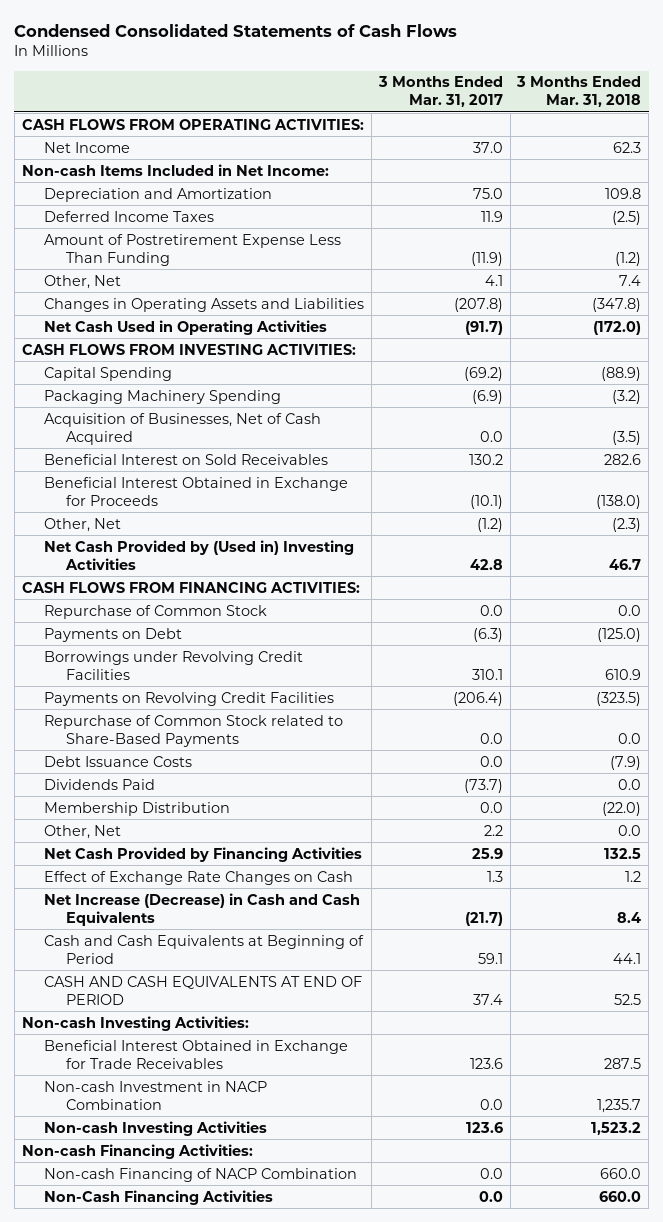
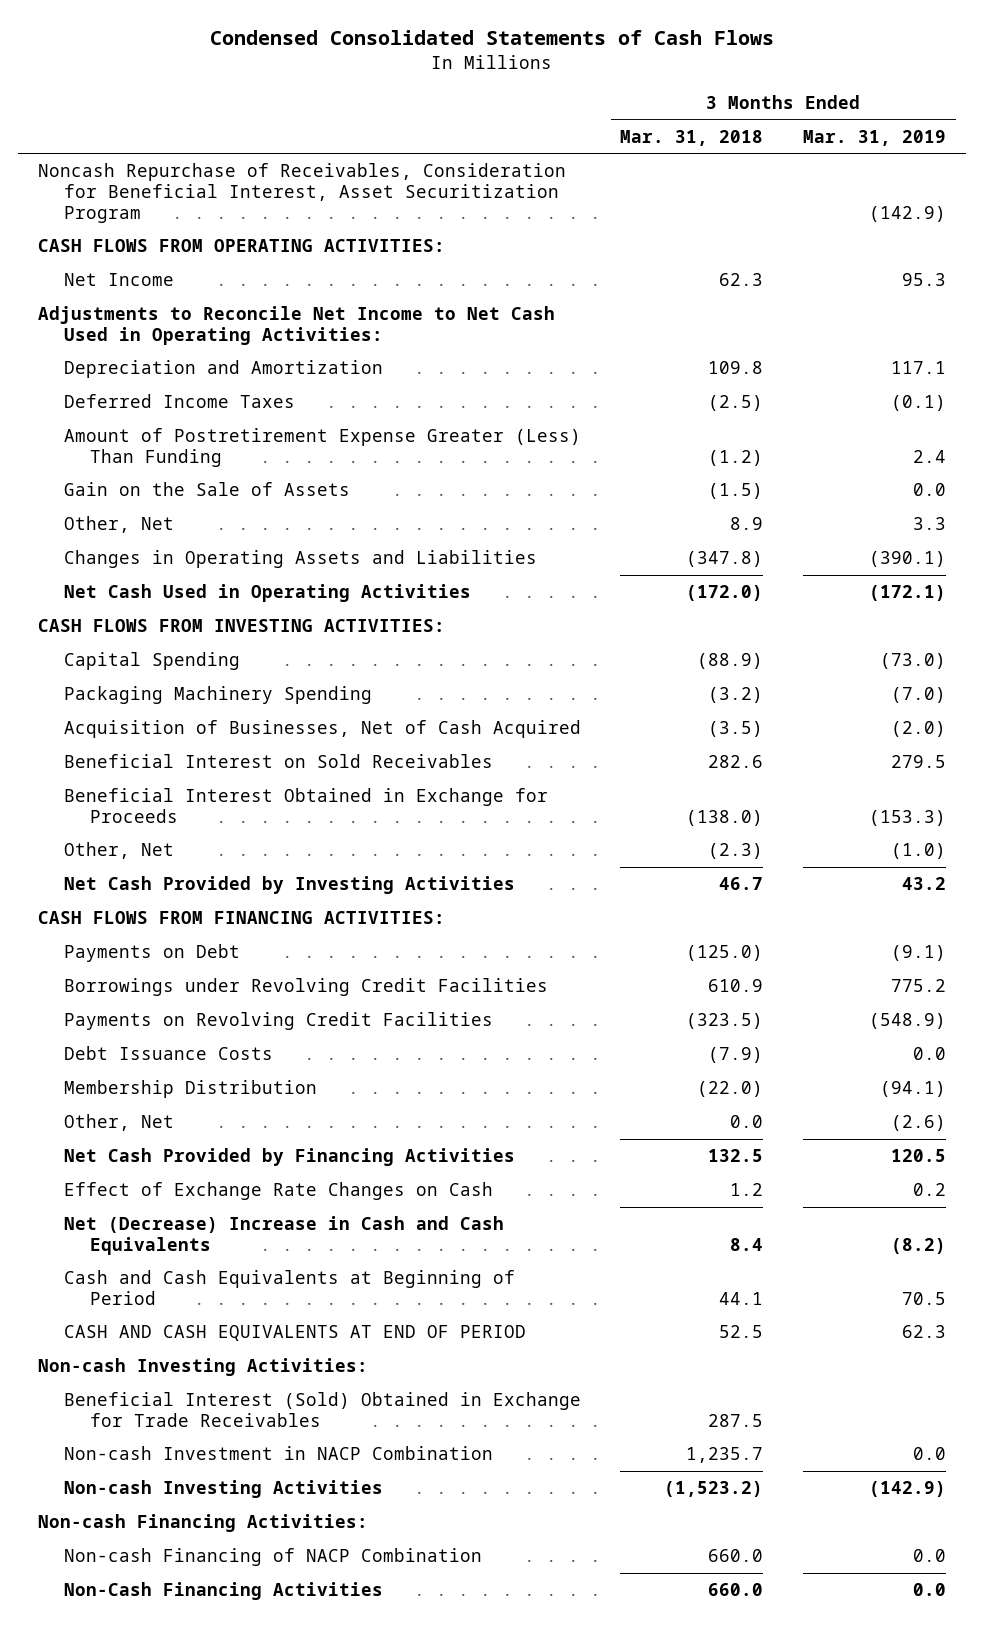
[377,76,503,108] 3 Months Ended Mar. 31, 2017 -> none
none -> [803,129,947,146] Mar. 31, 2019
none -> [37,163,566,223] Noncash Repurchase of Receivables, Consideration for Beneficial Interest, Asset Securitization Program
[21,163,329,176] Non-cash Items Included in Net Income: -> [37,306,555,345] Adjustments to Reconcile Net Income to Net Cash Used in Operating Activities:
[44,233,342,266] Amount of Postretirement Expense Less Than Funding -> [63,428,581,467] Amount of Postretirement Expense Greater (Less) Than Funding
none -> [63,482,350,497] Gain on the Sale of Assets
[619,274,642,286] 7.4 -> [730,517,764,531] 8.9
[44,539,355,570] Net Cash Provided by (Used in) Investing Activities -> [63,876,515,895] Net Cash Provided by Investing Activities
[44,604,268,619] Repurchase of Common Stock -> none
[44,714,344,747] Repurchase of Common Stock related to Share-Based Payments -> none
[44,778,156,790] Dividends Paid -> none
[44,892,361,926] Net Increase (Decrease) in Cash and Cash Equivalents -> [63,1216,504,1255] Net (Decrease) Increase in Cash and Cash Equivalents
[44,1039,349,1069] Beneficial Interest Obtained in Exchange for Trade Receivables -> [63,1392,581,1427] Beneficial Interest (Sold) Obtained in Exchange for Trade Receivables
[591,1121,642,1135] 1,523.2 -> [664,1481,764,1498] (1,523.2)

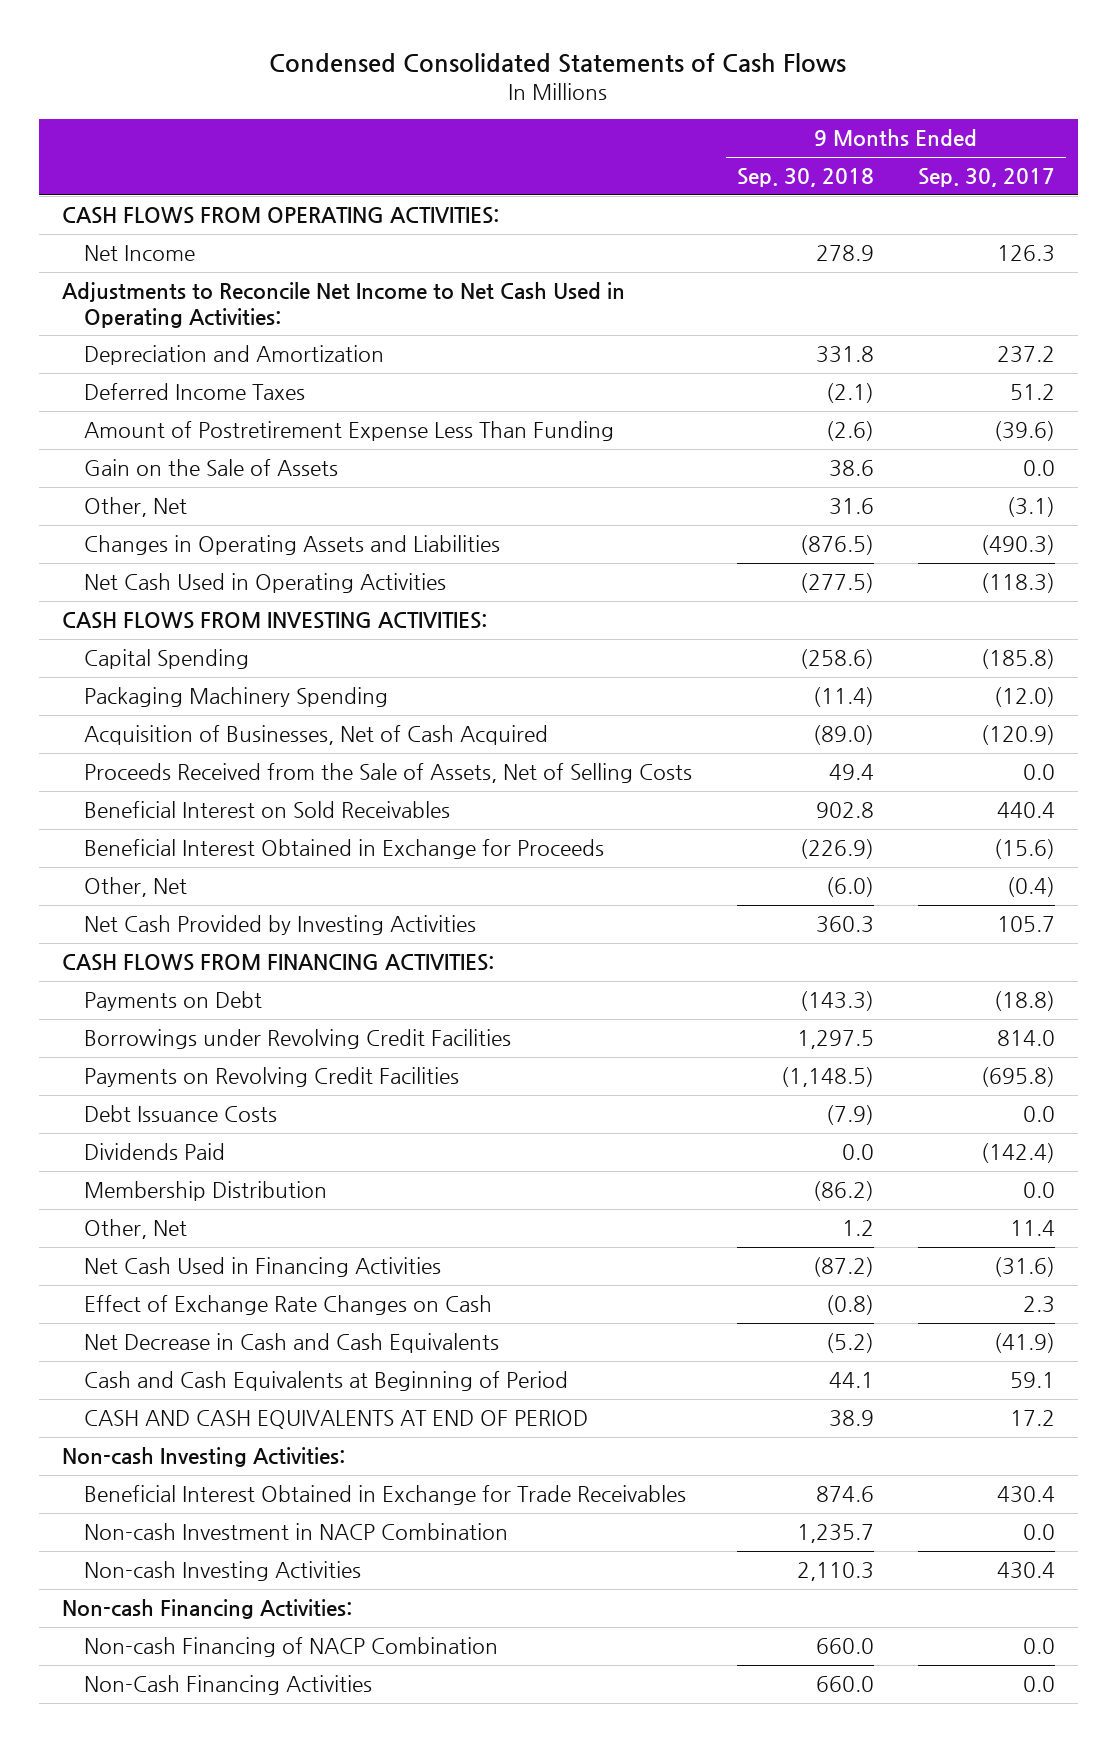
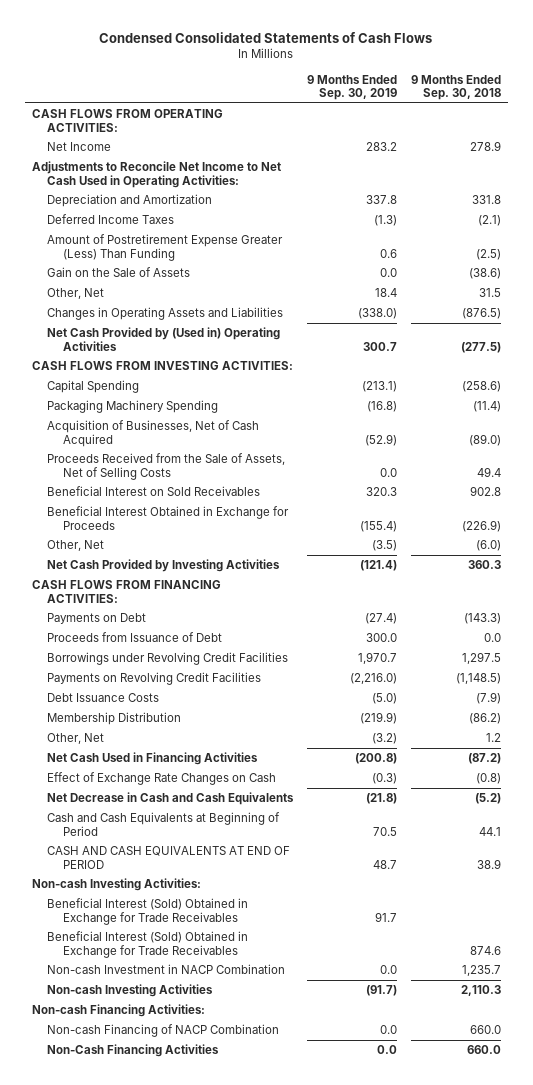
[918,168,1056,188] Sep. 30, 2017 -> none
none -> [307,74,398,101] 9 Months Ended Sep. 30, 2019
[84,421,615,442] Amount of Postretirement Expense Less Than Funding -> [47,234,284,261] Amount of Postretirement Expense Greater (Less) Than Funding
[825,421,874,442] (2.6) -> [476,248,502,260] (2.5)
[828,460,874,478] 38.6 -> [469,268,502,280] (38.6)
[828,498,874,516] 31.6 -> [479,288,502,298] 31.5
[84,573,447,594] Net Cash Used in Operating Activities -> [47,327,281,351] Net Cash Provided by (Used in) Operating Activities
none -> [47,632,223,643] Proceeds from Issuance of Debt
[84,1143,226,1161] Dividends Paid -> none
none -> [47,898,249,925] Beneficial Interest (Sold) Obtained in Exchange for Trade Receivables
[84,1485,687,1506] Beneficial Interest Obtained in Exchange for Trade Receivables -> [47,931,249,958] Beneficial Interest (Sold) Obtained in Exchange for Trade Receivables

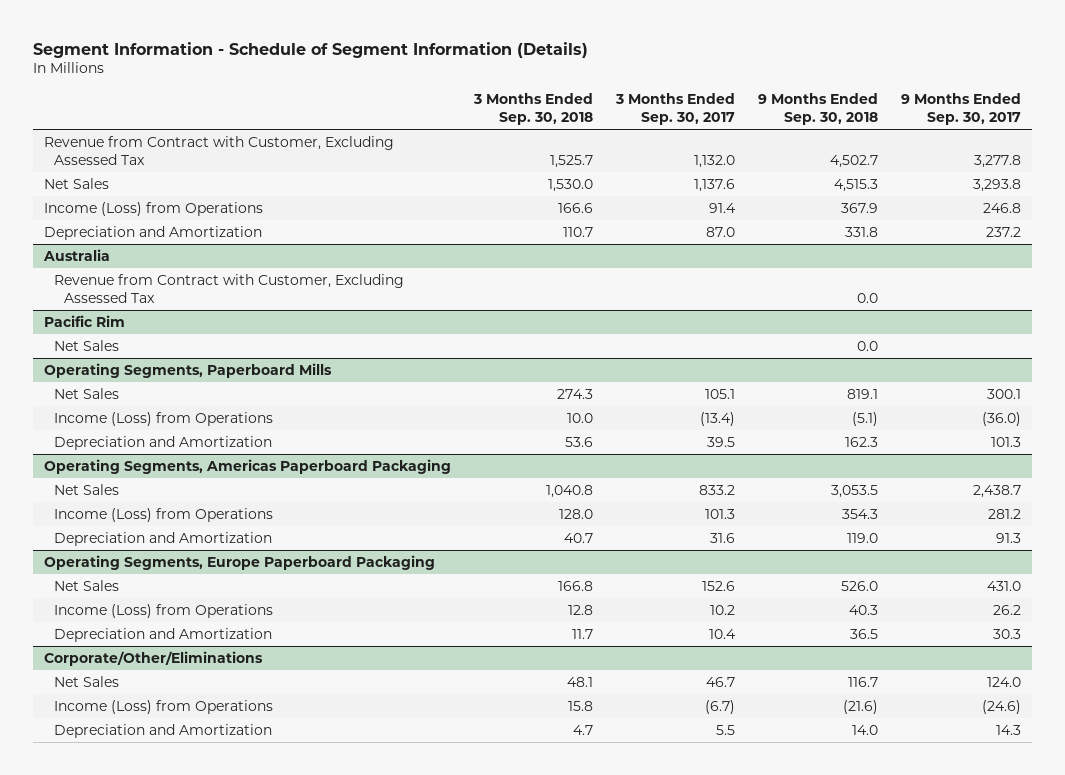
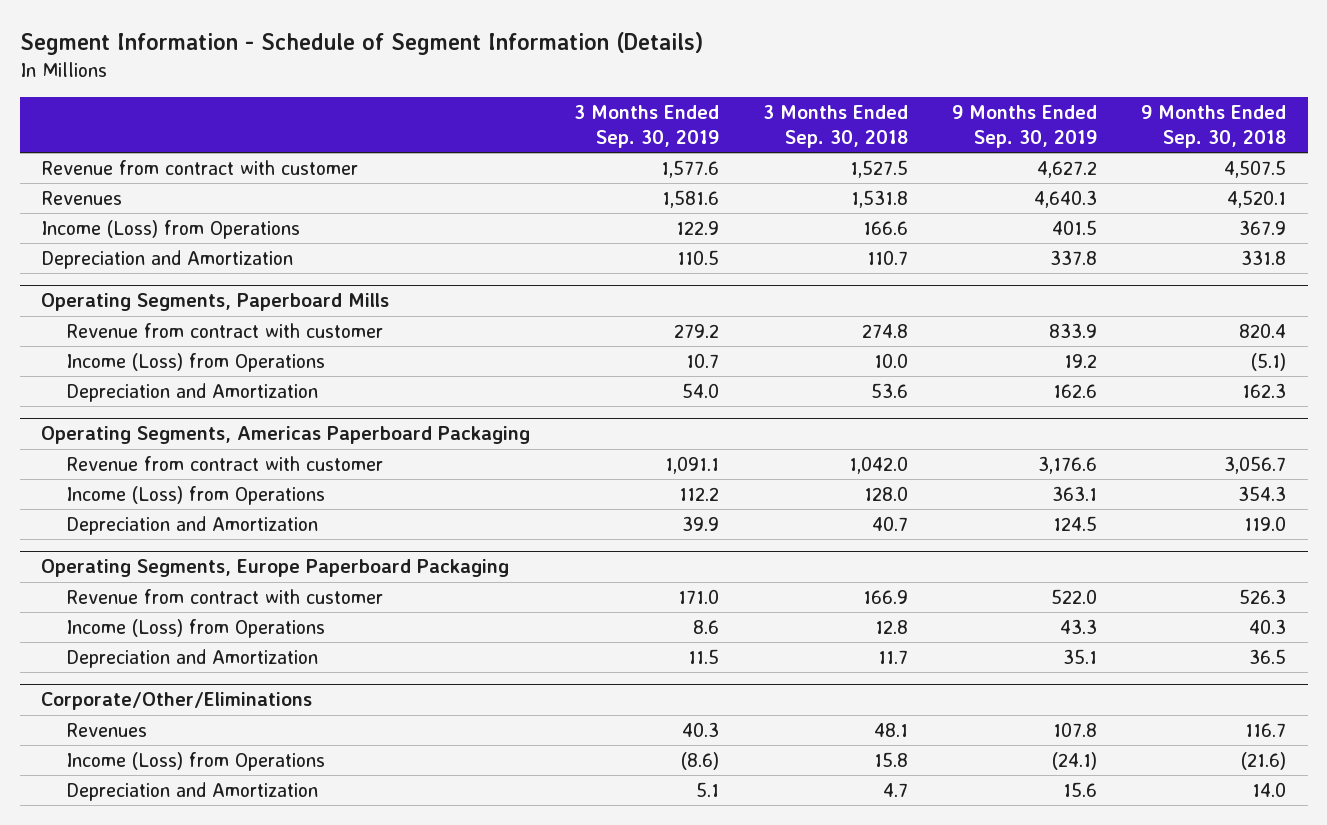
[615,93,736,125] 3 Months Ended Sep. 30, 2017 -> none
[900,93,1021,125] 9 Months Ended Sep. 30, 2017 -> none
none -> [574,104,720,148] 3 Months Ended Sep. 30, 2019
none -> [951,104,1097,148] 9 Months Ended Sep. 30, 2019
[44,178,110,190] Net Sales -> none
[44,136,395,165] Revenue from Contract with Customer, Excluding Assessed Tax -> [41,159,359,175] Revenue from contract with customer
[550,154,594,168] 1,525.7 -> [850,159,909,178] 1,527.5
[829,154,878,168] 4,502.7 -> [1223,159,1286,178] 4,507.5
none -> [41,190,123,205] Revenues
[43,249,111,262] Australia -> none
[54,274,405,303] Revenue from Contract with Customer, Excluding Assessed Tax -> none
[44,315,126,328] Pacific Rim -> none
[54,340,120,352] Net Sales -> none
[54,388,120,400] Net Sales -> none
none -> [66,322,384,338] Revenue from contract with customer
[54,484,120,496] Net Sales -> none
none -> [66,455,384,471] Revenue from contract with customer
[54,580,120,592] Net Sales -> none
none -> [66,588,384,604] Revenue from contract with customer
[54,676,120,688] Net Sales -> [66,722,148,737] Revenues

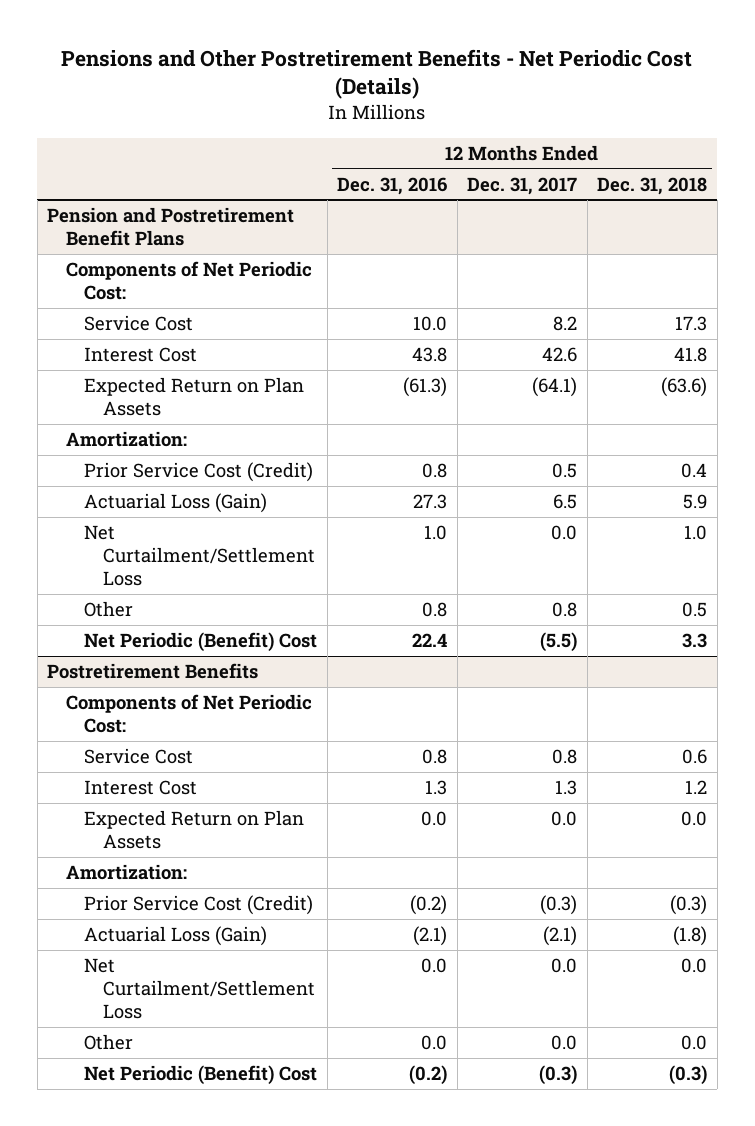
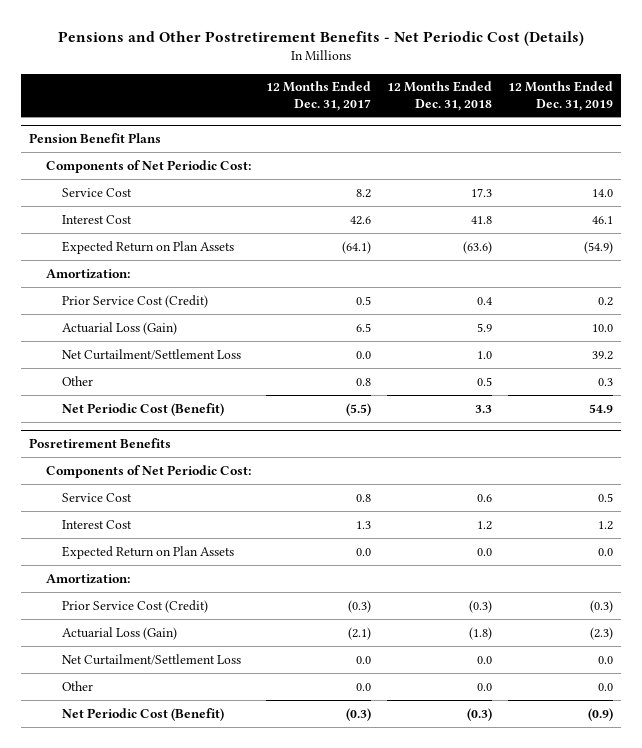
[337,176,448,195] Dec. 31, 2016 -> none
none -> [508,81,614,111] 12 Months Ended Dec. 31, 2019
[47,207,295,246] Pension and Postretirement Benefit Plans -> [28,132,161,143] Pension Benefit Plans
[84,632,318,653] Net Periodic (Benefit) Cost -> [62,402,225,416] Net Periodic Cost (Benefit)
[47,663,259,680] Postretirement Benefits -> [28,437,171,448] Posretirement Benefits
[84,1065,318,1086] Net Periodic (Benefit) Cost -> [62,707,225,721] Net Periodic Cost (Benefit)

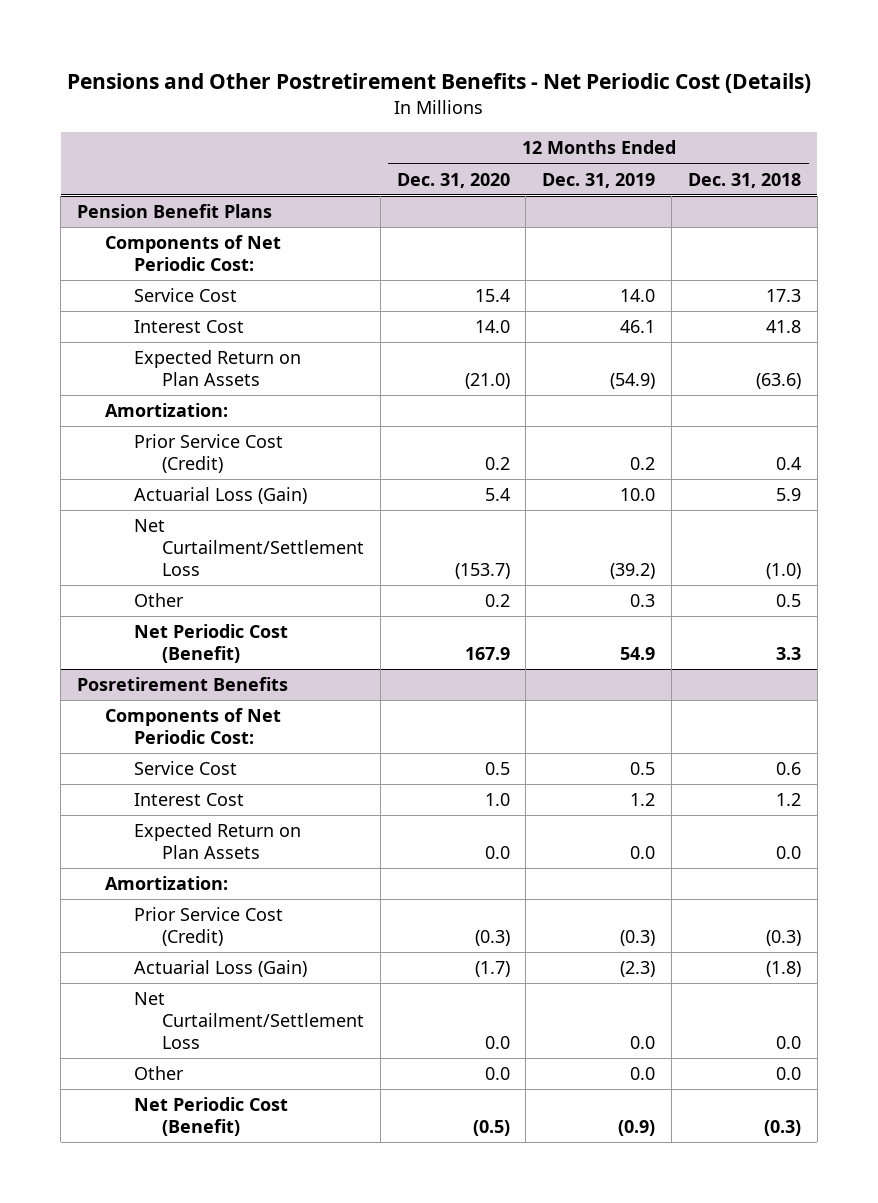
[266,81,372,111] 12 Months Ended Dec. 31, 2017 -> none
none -> [396,172,510,188] Dec. 31, 2020
[477,350,493,359] 1.0 -> [765,562,801,579] (1.0)
[592,350,614,360] 39.2 -> [610,562,656,579] (39.2)

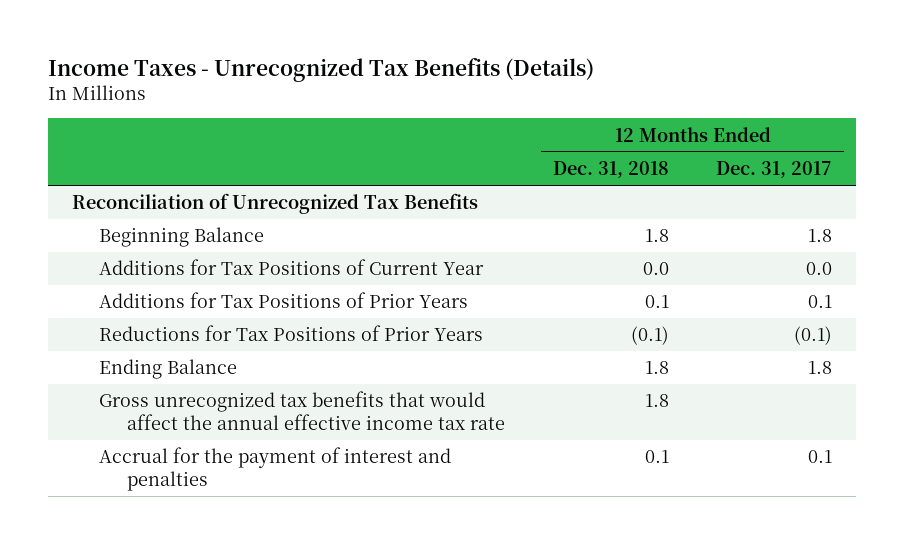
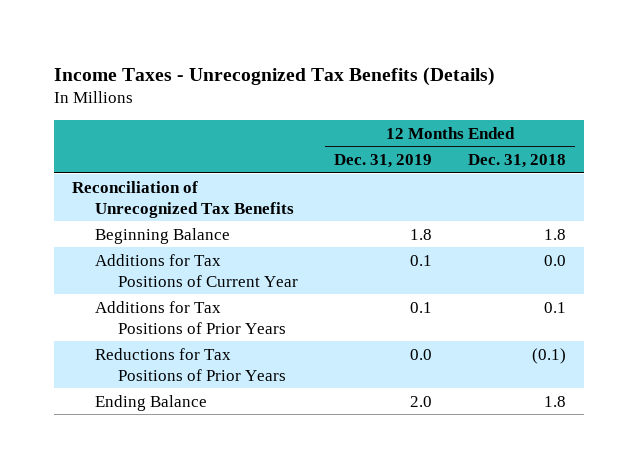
[716,161,833,179] Dec. 31, 2017 -> none
none -> [334,154,433,169] Dec. 31, 2019
[99,391,506,431] Gross unrecognized tax benefits that would affect the annual effective income tax rate -> none
[99,447,452,492] Accrual for the payment of interest and penalties -> none

